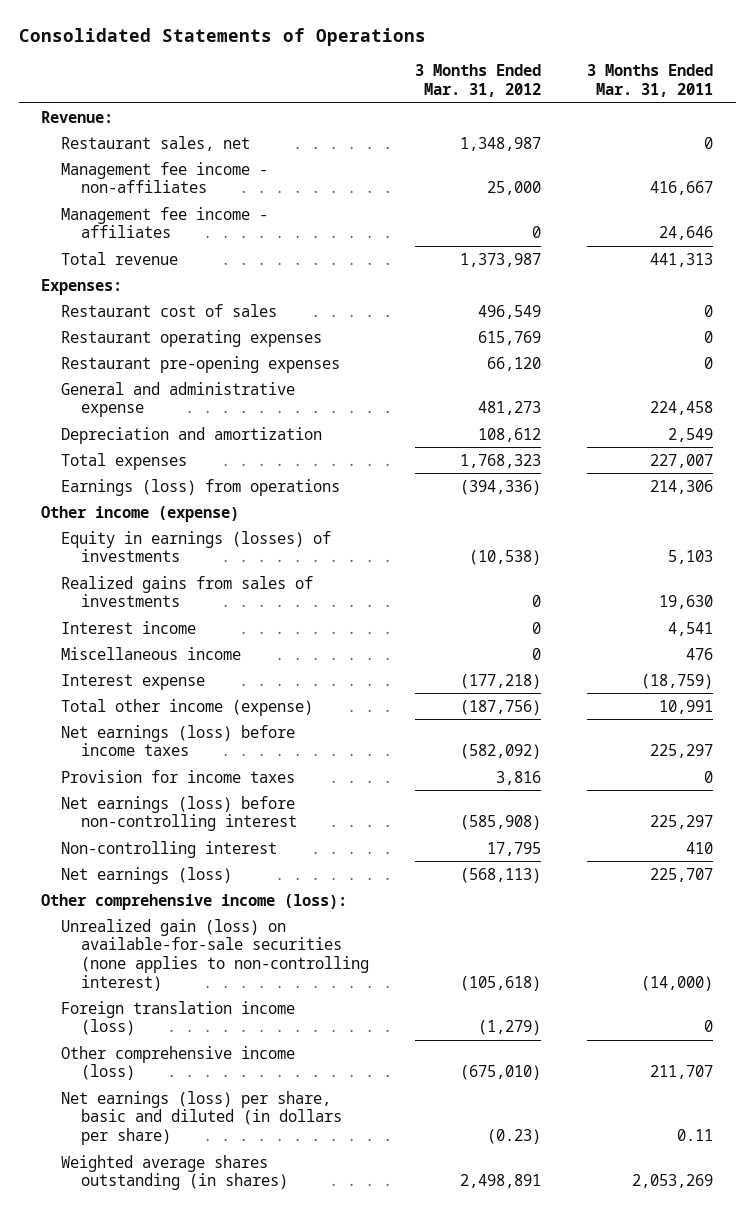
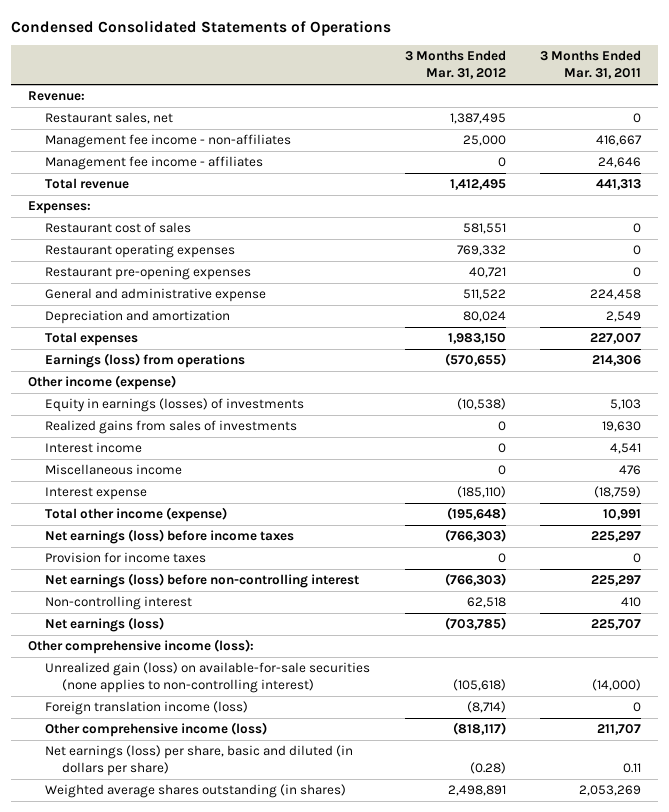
[18,28,426,47] Consolidated Statements of Operations -> [10,19,391,36] Condensed Consolidated Statements of Operations
[459,136,541,151] 1,348,987 -> [449,113,506,125] 1,387,495
[459,252,541,267] 1,373,987 -> [449,179,506,191] 1,412,495
[477,304,541,319] 496,549 -> [462,223,506,235] 581,551
[477,330,541,345] 615,769 -> [456,245,506,257] 769,332
[486,356,541,371] 66,120 -> [468,267,506,279] 40,721
[477,401,541,416] 481,273 -> [462,289,506,301] 511,522
[477,427,541,442] 108,612 -> [462,311,506,323] 80,024
[459,453,541,468] 1,768,323 -> [447,333,506,345] 1,983,150
[459,479,541,495] (394,336) -> [444,353,506,367] (570,655)
[459,673,541,689] (177,218) -> [456,486,506,499] (185,110)
[459,699,541,715] (187,756) -> [446,507,506,521] (195,648)
[459,744,541,760] (582,092) -> [444,529,506,543] (766,303)
[495,770,541,785] 3,816 -> [497,553,506,564] 0
[459,815,541,831] (585,908) -> [444,573,506,587] (766,303)
[486,841,541,856] 17,795 -> [466,597,506,609] 62,518
[459,867,541,883] (568,113) -> [444,617,506,631] (703,785)
[477,1020,541,1036] (1,279) -> [466,701,506,714] (8,714)
[459,1065,541,1081] (675,010) -> [452,722,506,736] (818,117)
[486,1129,541,1145] (0.23) -> [469,762,506,775] (0.28)

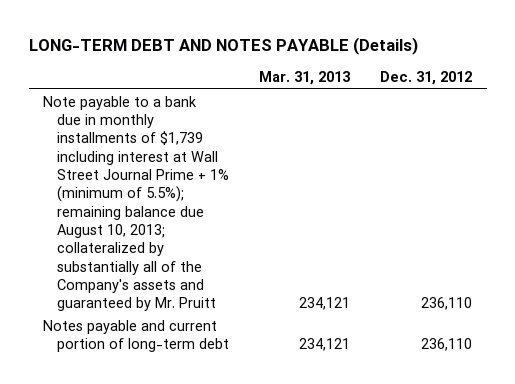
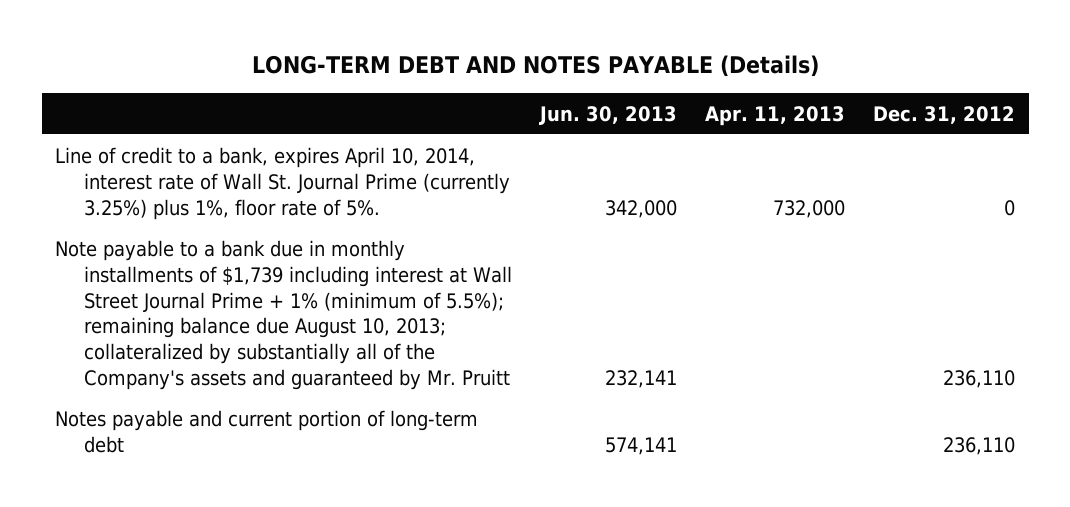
[259,71,351,86] Mar. 31, 2013 -> none
none -> [538,105,677,125] Jun. 30, 2013
none -> [704,105,845,126] Apr. 11, 2013
none -> [55,146,510,220] Line of credit to a bank, expires April 10, 2014, interest rate of Wall St. Journal Prime (currently 3.25%) plus 1%, floor rate of 5%.

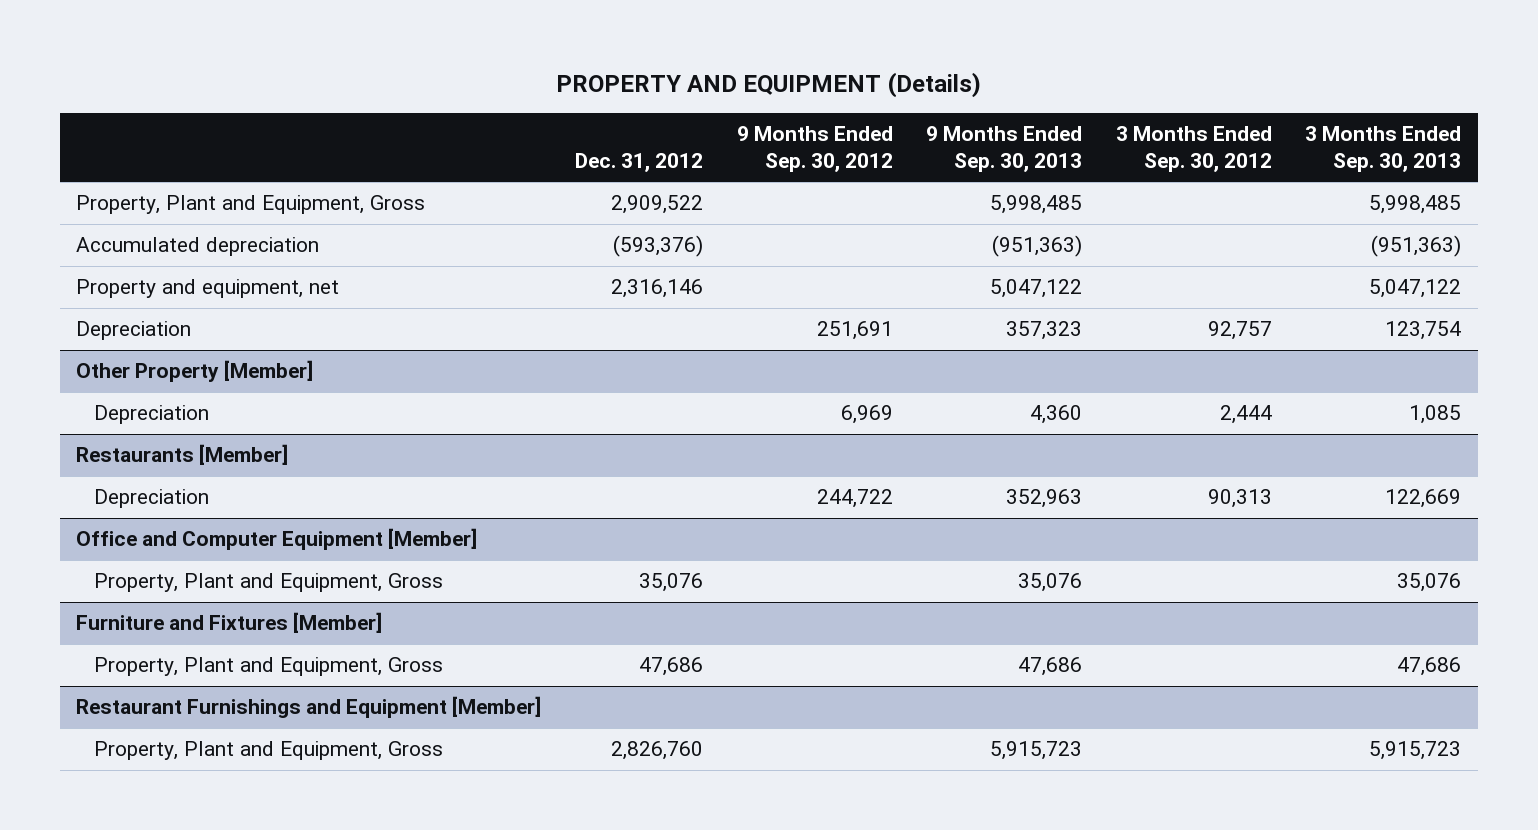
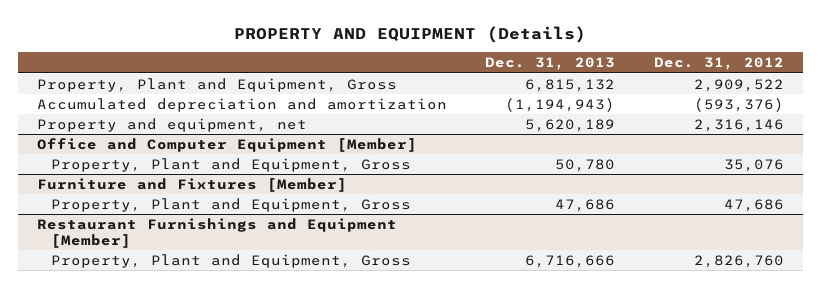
[736,126,893,172] 9 Months Ended Sep. 30, 2012 -> none
[926,126,1083,172] 9 Months Ended Sep. 30, 2013 -> none
[1115,126,1272,172] 3 Months Ended Sep. 30, 2012 -> none
[1305,126,1462,172] 3 Months Ended Sep. 30, 2013 -> none
none -> [485,57,616,71] Dec. 31, 2013
[76,237,320,257] Accumulated depreciation -> [36,97,447,112] Accumulated depreciation and amortization
[76,321,192,341] Depreciation -> none
[76,360,314,383] Other Property [Member] -> none
[93,405,209,425] Depreciation -> none
[76,444,289,466] Restaurants [Member] -> none
[93,489,209,509] Depreciation -> none

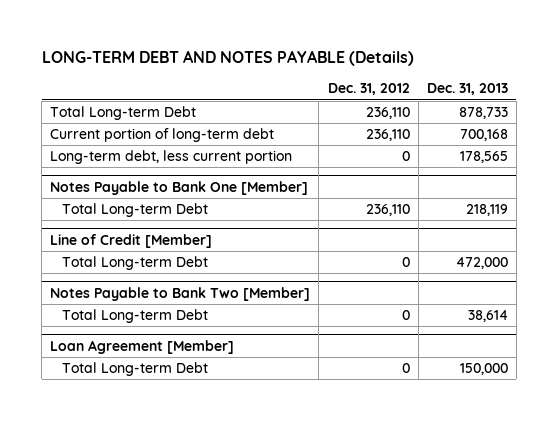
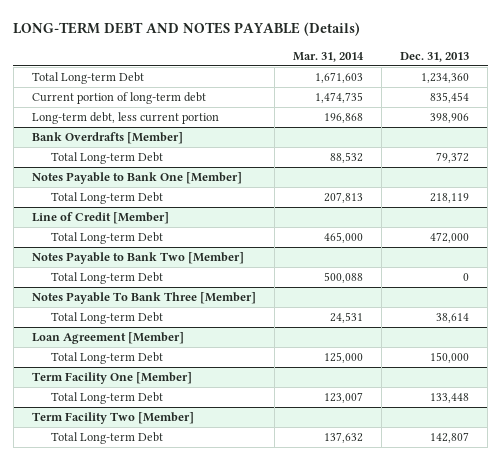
[327,83,410,96] Dec. 31, 2012 -> none
none -> [292,51,364,62] Mar. 31, 2014
[458,107,508,120] 878,733 -> [421,73,470,84] 1,234,360
[459,129,508,142] 700,168 -> [430,92,470,104] 835,454
[459,151,508,164] 178,565 -> [430,113,470,124] 398,906
none -> [31,132,183,145] Bank Overdrafts [Member]
none -> [50,152,163,165] Total Long-term Debt
none -> [50,272,163,285] Total Long-term Debt
none -> [31,292,256,305] Notes Payable To Bank Three [Member]
none -> [31,372,192,385] Term Facility One [Member]
none -> [50,392,163,405] Total Long-term Debt
none -> [31,412,194,425] Term Facility Two [Member]
none -> [50,432,163,445] Total Long-term Debt

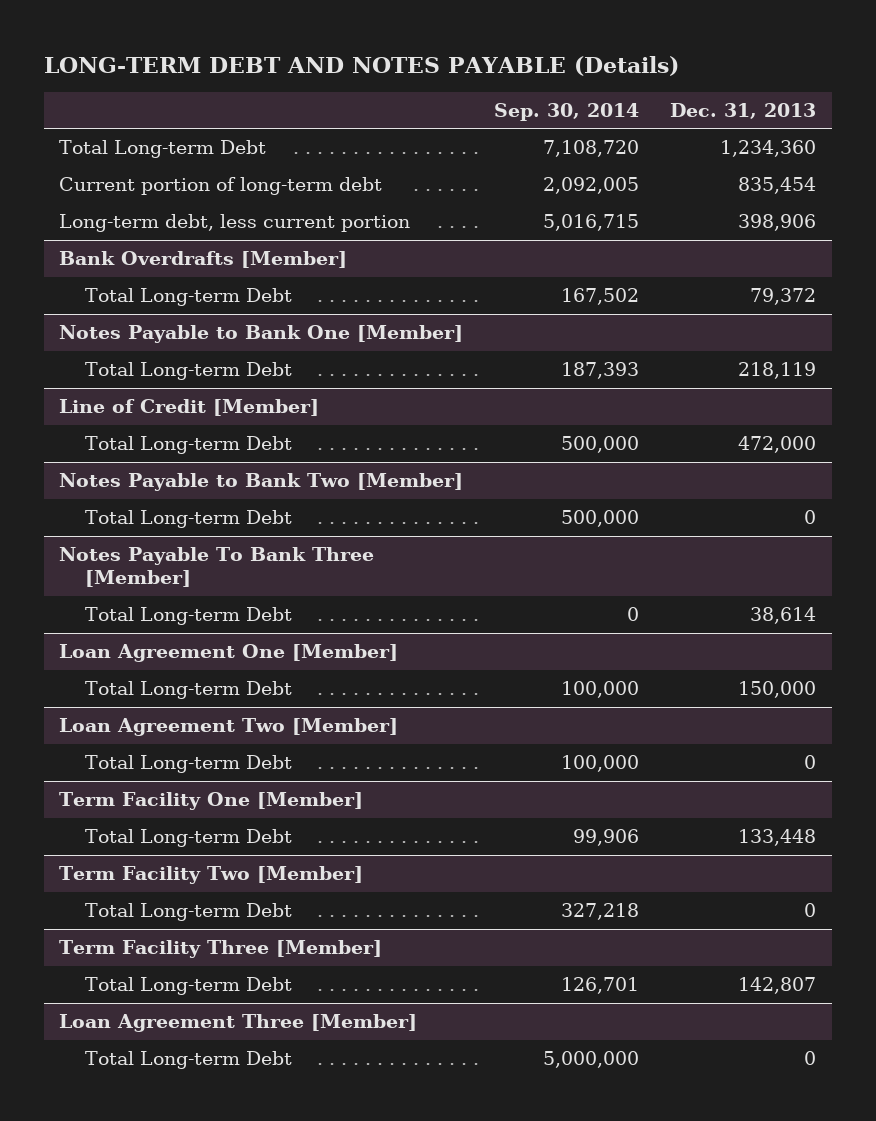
[292,51,364,62] Mar. 31, 2014 -> none
none -> [494,103,640,122] Sep. 30, 2014
[31,332,184,345] Loan Agreement [Member] -> [59,644,399,663] Loan Agreement One [Member]
none -> [59,718,399,737] Loan Agreement Two [Member]
none -> [85,755,293,774] Total Long-term Debt
none -> [85,903,293,922] Total Long-term Debt
none -> [59,940,383,959] Term Facility Three [Member]
none -> [59,1014,418,1033] Loan Agreement Three [Member]
none -> [85,1051,293,1070] Total Long-term Debt

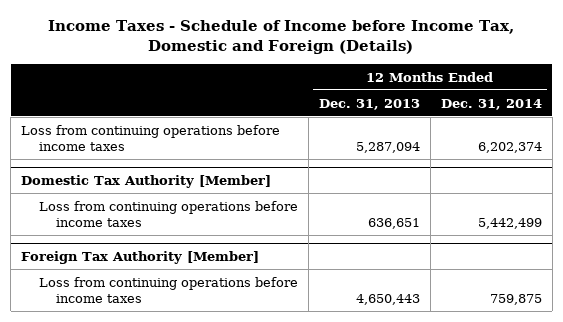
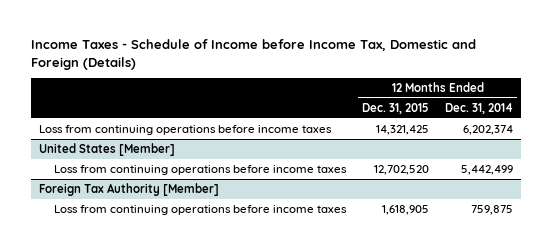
[318,98,420,110] Dec. 31, 2013 -> none
none -> [362,102,430,114] Dec. 31, 2015
[21,174,272,188] Domestic Tax Authority [Member] -> [38,142,175,156] United States [Member]

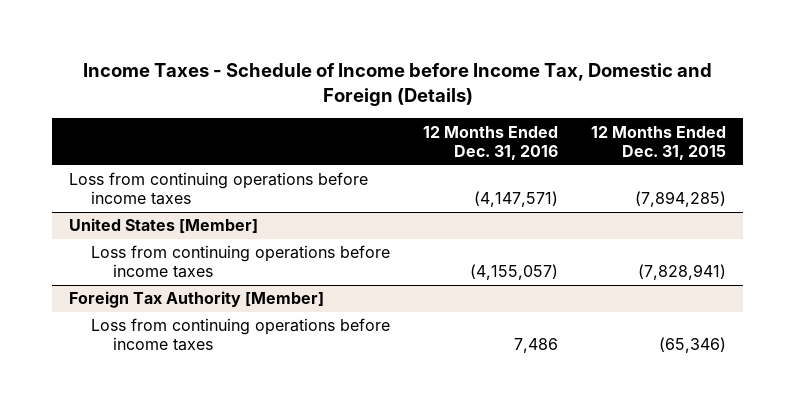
[444,102,513,114] Dec. 31, 2014 -> none
none -> [423,125,559,160] 12 Months Ended Dec. 31, 2016
[376,124,430,135] 14,321,425 -> [635,191,727,208] (7,894,285)
[374,164,430,175] 12,702,520 -> [638,264,727,281] (7,828,941)
[382,204,430,215] 1,618,905 -> [659,337,727,354] (65,346)

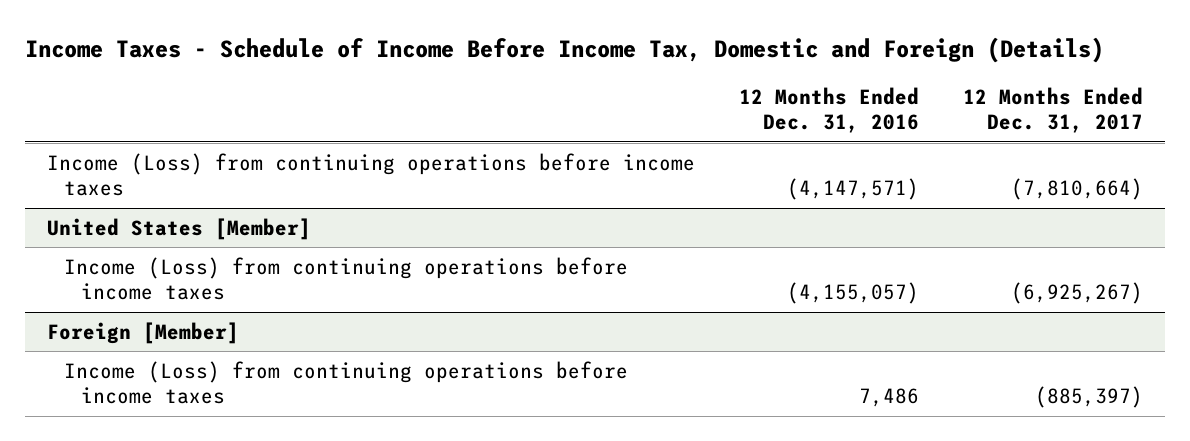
[82,63,712,107] Income Taxes - Schedule of Income before Income Tax, Domestic and Foreign (Details) -> [25,36,1105,63] Income Taxes - Schedule of Income Before Income Tax, Domestic and Foreign (Details)
[591,125,727,160] 12 Months Ended Dec. 31, 2015 -> none
none -> [962,86,1143,134] 12 Months Ended Dec. 31, 2017
[68,172,368,206] Loss from continuing operations before income taxes -> [47,152,696,197] Income (Loss) from continuing operations before income taxes
[90,245,390,279] Loss from continuing operations before income taxes -> [64,256,629,301] Income (Loss) from continuing operations before income taxes
[68,291,324,309] Foreign Tax Authority [Member] -> [47,321,240,344] Foreign [Member]
[90,318,390,352] Loss from continuing operations before income taxes -> [64,360,629,405] Income (Loss) from continuing operations before income taxes

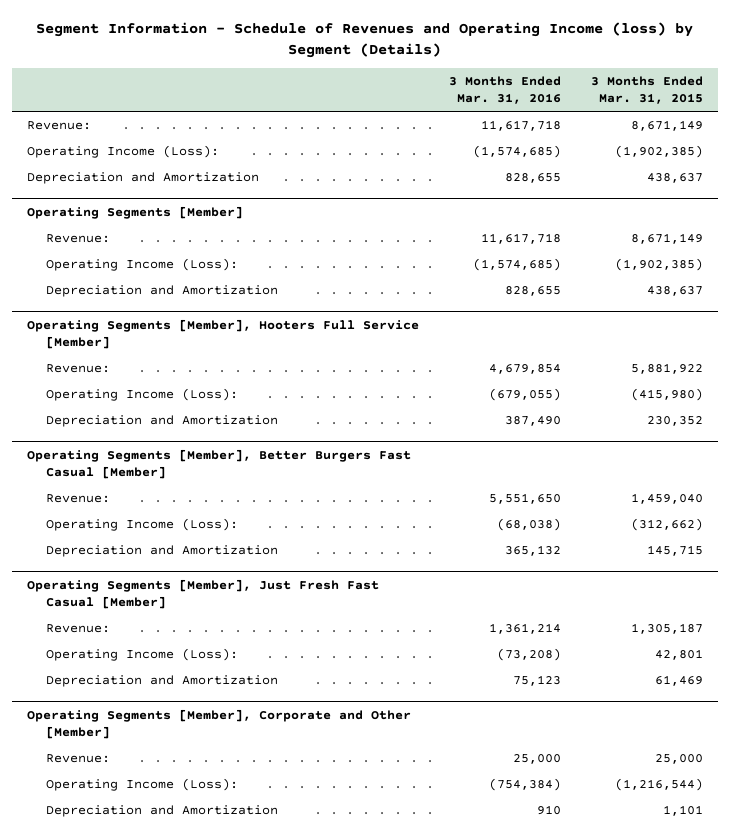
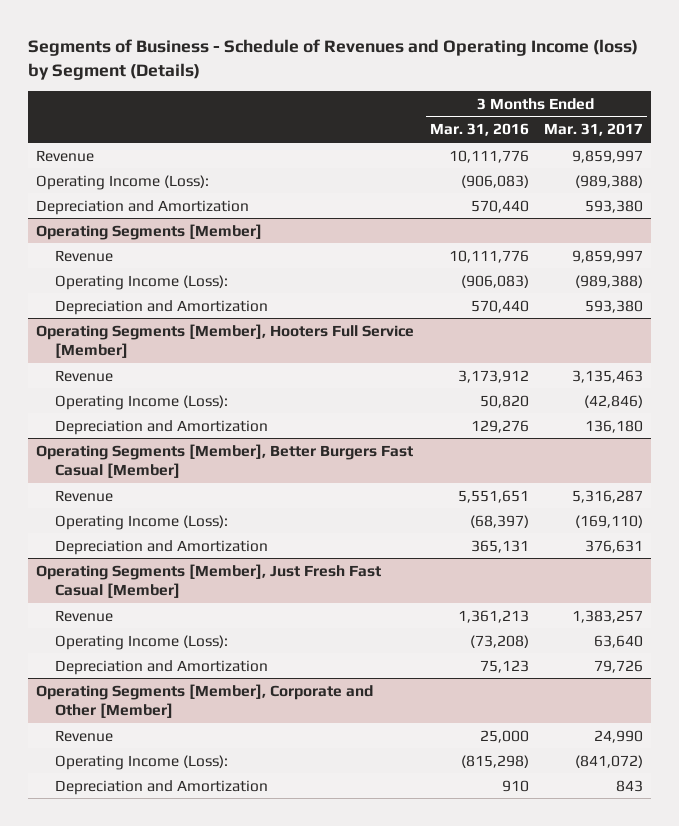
[35,22,693,59] Segment Information - Schedule of Revenues and Operating Income (loss) by Segment (Details) -> [27,38,638,80] Segments of Business - Schedule of Revenues and Operating Income (loss) by Segment (Details)
[591,75,704,105] 3 Months Ended Mar. 31, 2015 -> none
none -> [544,123,644,137] Mar. 31, 2017
[26,121,91,131] Revenue: -> [35,149,94,162] Revenue
[480,120,561,132] 11,617,718 -> [448,149,529,163] 10,111,776
[472,145,561,159] (1,574,685) -> [460,174,529,188] (906,083)
[504,173,561,184] 828,655 -> [470,199,529,213] 570,440
[45,234,110,244] Revenue: -> [54,249,113,262] Revenue
[480,233,561,245] 11,617,718 -> [448,249,529,263] 10,111,776
[472,258,561,272] (1,574,685) -> [460,274,529,288] (906,083)
[504,286,561,297] 828,655 -> [470,299,529,313] 570,440
[45,364,110,374] Revenue: -> [54,369,113,382] Revenue
[488,364,561,375] 4,679,854 -> [457,369,529,383] 3,173,912
[488,388,561,402] (679,055) -> [479,394,529,408] 50,820
[504,416,561,427] 387,490 -> [470,419,529,433] 129,276
[45,494,110,504] Revenue: -> [54,489,113,502] Revenue
[488,493,561,505] 5,551,650 -> [457,489,529,503] 5,551,651
[496,518,561,532] (68,038) -> [469,514,529,528] (68,397)
[504,545,561,557] 365,132 -> [470,539,529,553] 365,131
[45,624,110,634] Revenue: -> [54,609,113,622] Revenue
[488,623,561,635] 1,361,214 -> [457,609,529,623] 1,361,213
[45,754,110,764] Revenue: -> [54,729,113,742] Revenue
[488,778,561,792] (754,384) -> [460,754,529,768] (815,298)

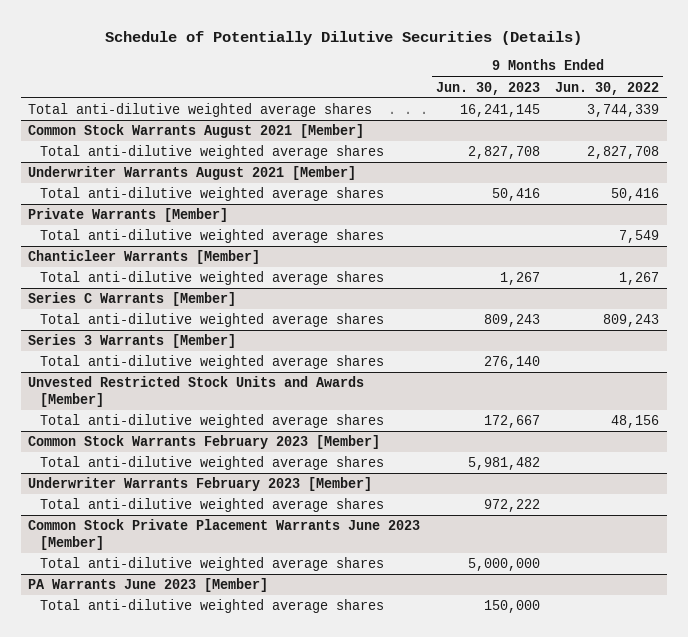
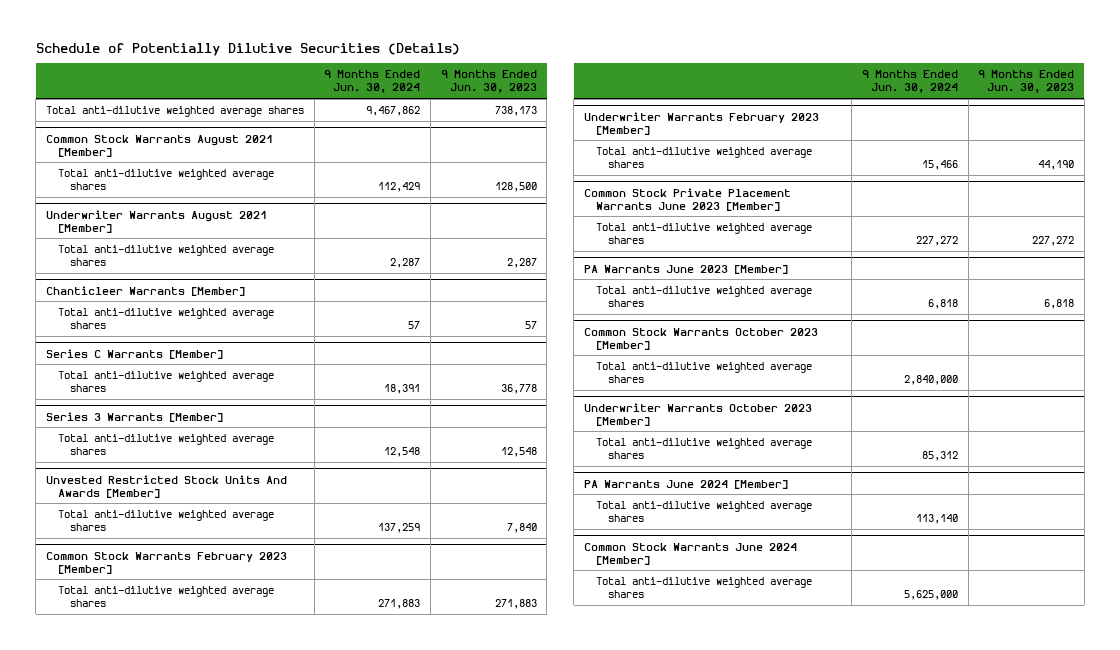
[555,81,660,95] Jun. 30, 2022 -> none
none -> [324,70,421,94] 9 Months Ended Jun. 30, 2024
[459,104,540,118] 16,241,145 -> [494,105,537,116] 738,173
[467,146,540,160] 2,827,708 -> [494,182,537,193] 128,500
[28,208,229,223] Private Warrants [Member] -> none
[39,229,384,244] Total anti-dilutive weighted average shares -> none
[491,188,540,202] 50,416 -> [506,258,537,269] 2,287
[499,272,540,286] 1,267 -> [524,321,537,330] 57
[483,314,540,328] 809,243 -> [500,384,537,395] 36,778
[483,356,540,370] 276,140 -> [500,447,537,458] 12,548
[28,376,365,407] Unvested Restricted Stock Units and Awards [Member] -> [46,474,288,498] Unvested Restricted Stock Units And Awards [Member]
[483,415,540,429] 172,667 -> [506,523,537,534] 7,840
[467,457,540,471] 5,981,482 -> [494,599,537,610] 271,883
[483,499,540,513] 972,222 -> [1038,160,1075,171] 44,190
[467,558,540,572] 5,000,000 -> [1032,236,1075,247] 227,272
[483,600,540,614] 150,000 -> [1044,299,1075,310] 6,818
none -> [583,327,818,350] Common Stock Warrants October 2023 [Member]
none -> [595,361,812,384] Total anti-dilutive weighted average shares
none -> [583,402,812,426] Underwriter Warrants October 2023 [Member]
none -> [595,437,812,460] Total anti-dilutive weighted average shares
none -> [583,479,788,489] PA Warrants June 2024 [Member]
none -> [595,500,812,523] Total anti-dilutive weighted average shares
none -> [583,542,797,565] Common Stock Warrants June 2024 [Member]
none -> [595,576,812,599] Total anti-dilutive weighted average shares

